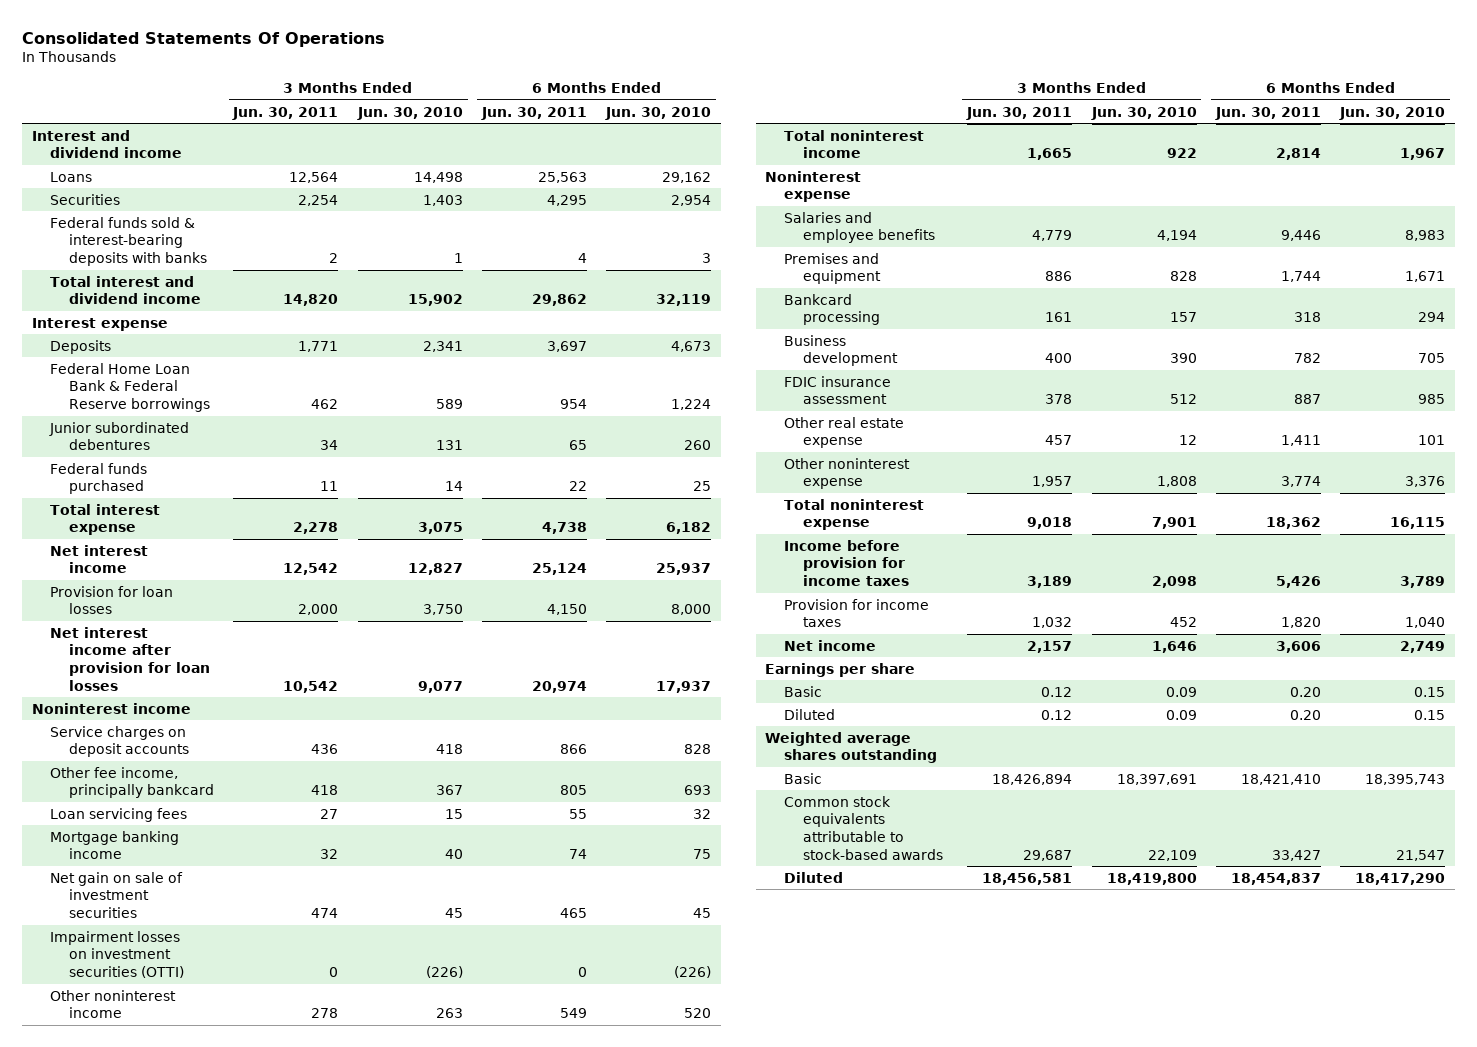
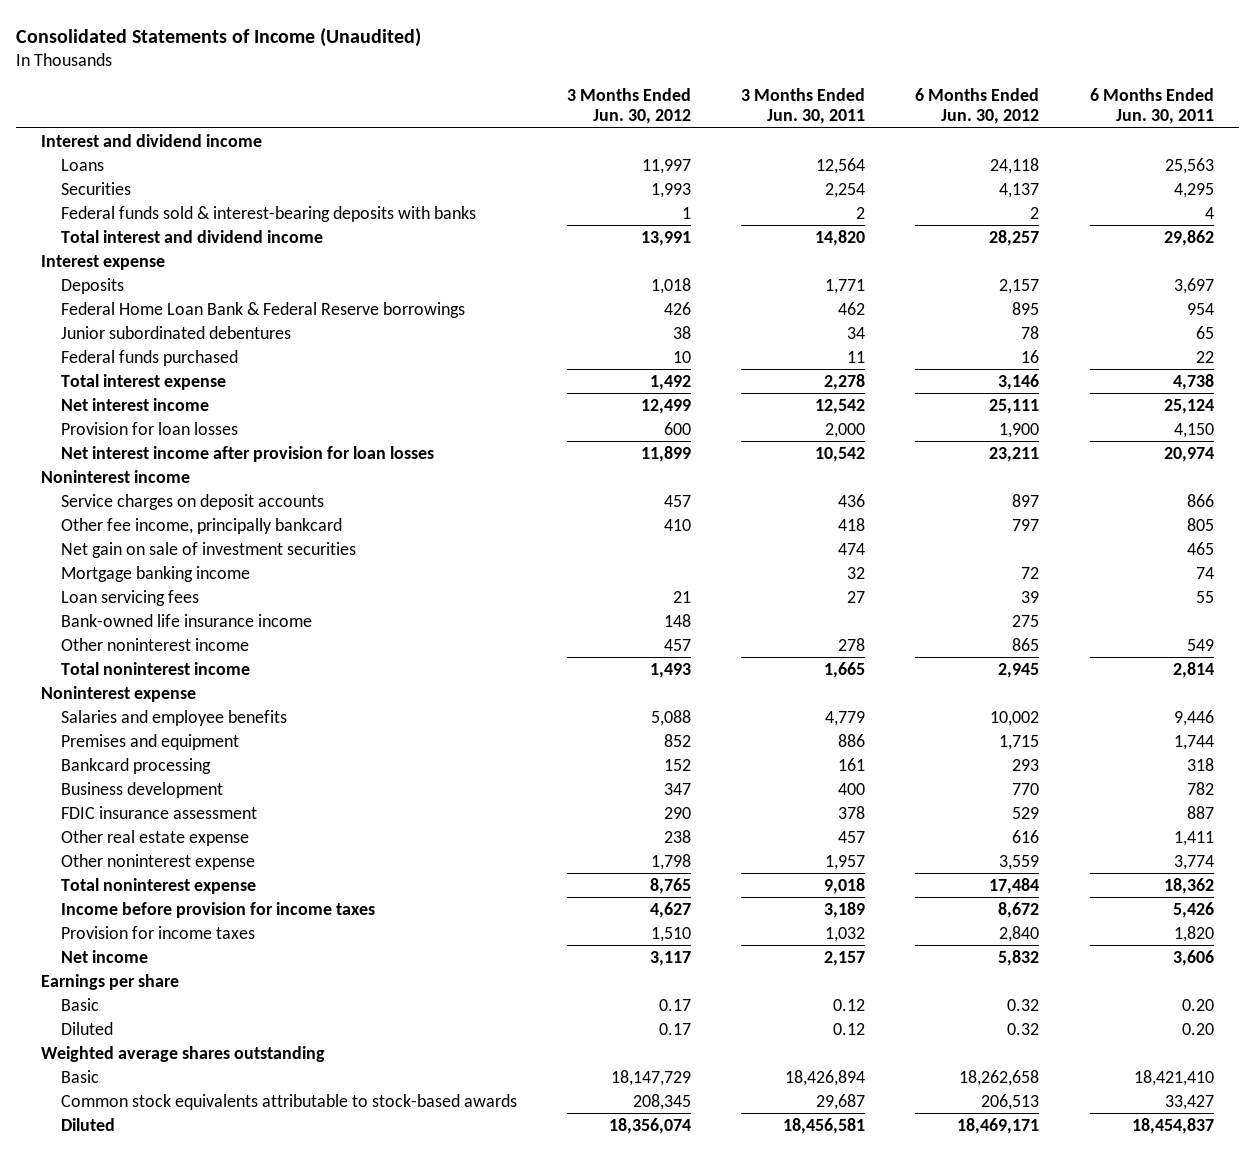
[21,31,385,47] Consolidated Statements Of Operations -> [16,27,422,47] Consolidated Statements of Income (Unaudited)
[356,106,463,120] Jun. 30, 2010 -> none
[605,106,712,120] Jun. 30, 2010 -> none
none -> [567,88,692,125] 3 Months Ended Jun. 30, 2012
none -> [915,88,1040,125] 6 Months Ended Jun. 30, 2012
[50,930,185,979] Impairment losses on investment securities (OTTI) -> none
[50,830,180,860] Mortgage banking income -> [61,565,251,582] Mortgage banking income
[50,807,188,822] Loan servicing fees -> [61,589,200,606] Loan servicing fees
none -> [61,613,313,627] Bank-owned life insurance income

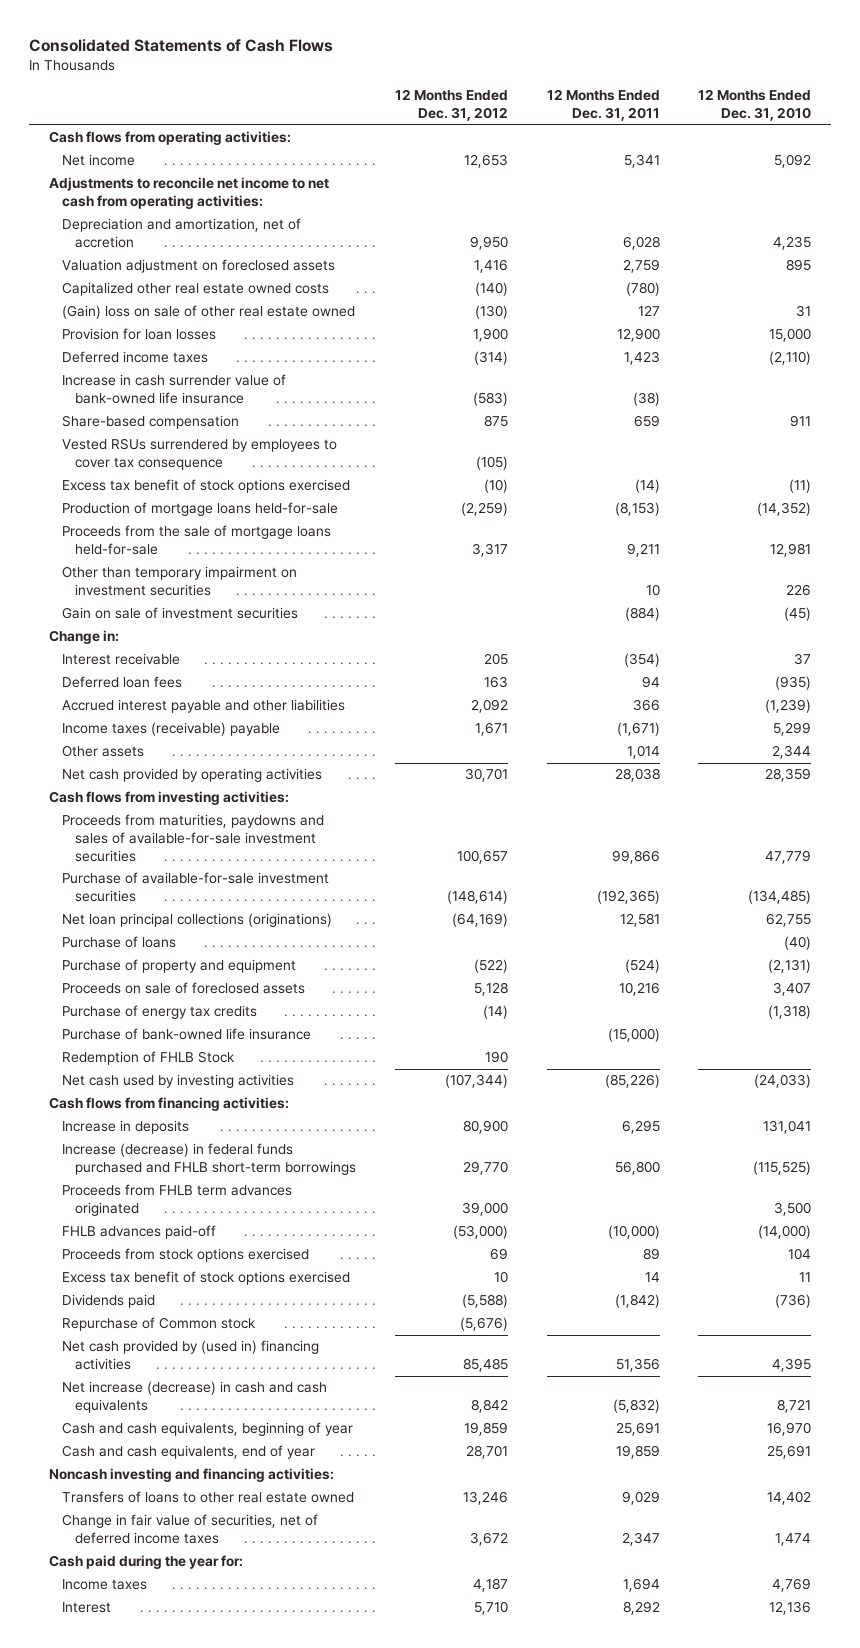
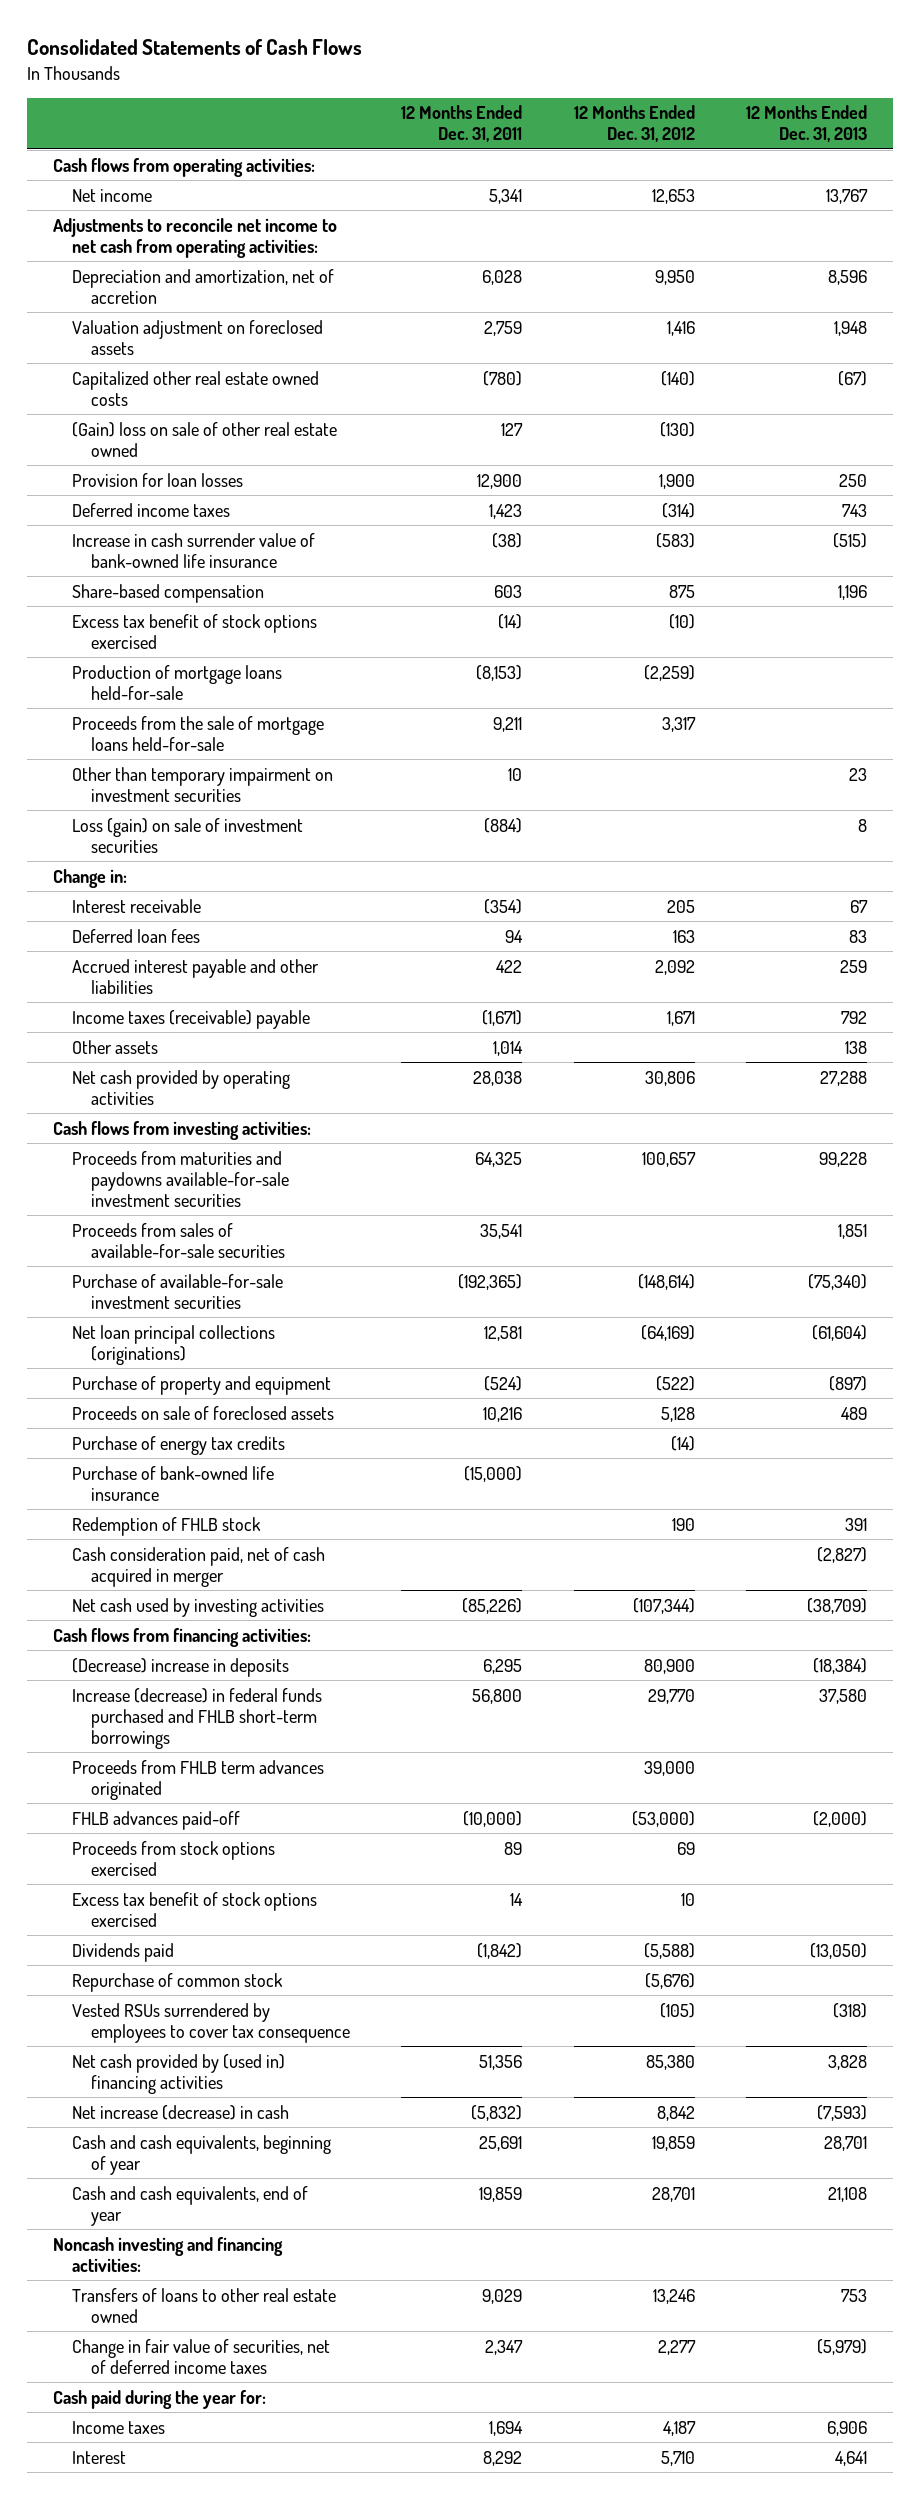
[698,89,812,122] 12 Months Ended Dec. 31, 2010 -> none
none -> [746,105,868,143] 12 Months Ended Dec. 31, 2013
[633,415,660,428] 659 -> [494,584,523,598] 603
[61,607,298,620] Gain on sale of investment securities -> [71,817,303,853] Loss (gain) on sale of investment securities
[632,699,660,712] 366 -> [496,959,523,973] 422
[465,768,509,783] 30,701 -> [644,1070,695,1086] 30,806
[61,814,324,862] Proceeds from maturities, paydowns and sales of available-for-sale investment securities -> [71,1150,289,1207] Proceeds from maturities and paydowns available-for-sale investment securities
[611,849,660,864] 99,866 -> [475,1151,523,1167] 64,325
none -> [71,1222,285,1258] Proceeds from sales of available-for-sale securities
[61,936,176,949] Purchase of loans -> none
[61,1051,235,1066] Redemption of FHLB Stock -> [71,1516,261,1536] Redemption of FHLB stock
none -> [71,1546,325,1587] Cash consideration paid, net of cash acquired in merger
[61,1120,189,1135] Increase in deposits -> [71,1657,289,1677] (Decrease) increase in deposits
[61,1317,256,1332] Repurchase of Common stock -> [71,1972,283,1992] Repurchase of common stock
[61,438,337,471] Vested RSUs surrendered by employees to cover tax consequence -> [71,2002,350,2043] Vested RSUs surrendered by employees to cover tax consequence
[463,1358,509,1373] 85,485 -> [645,2054,695,2070] 85,380
[61,1381,327,1414] Net increase (decrease) in cash and cash equivalents -> [71,2104,289,2120] Net increase (decrease) in cash
[470,1532,509,1547] 3,672 -> [657,2339,696,2355] 2,277

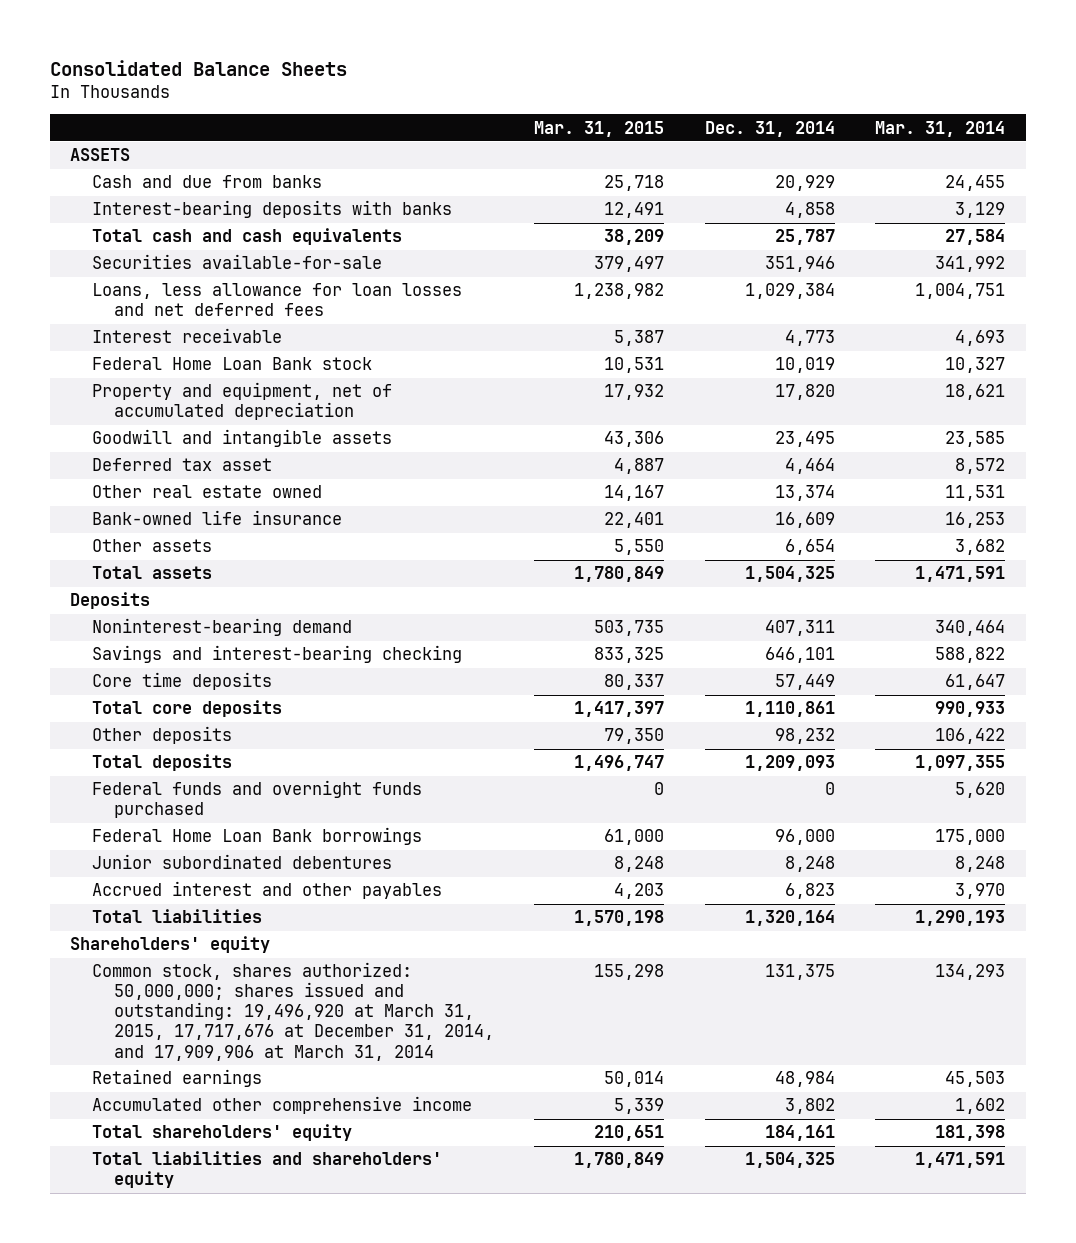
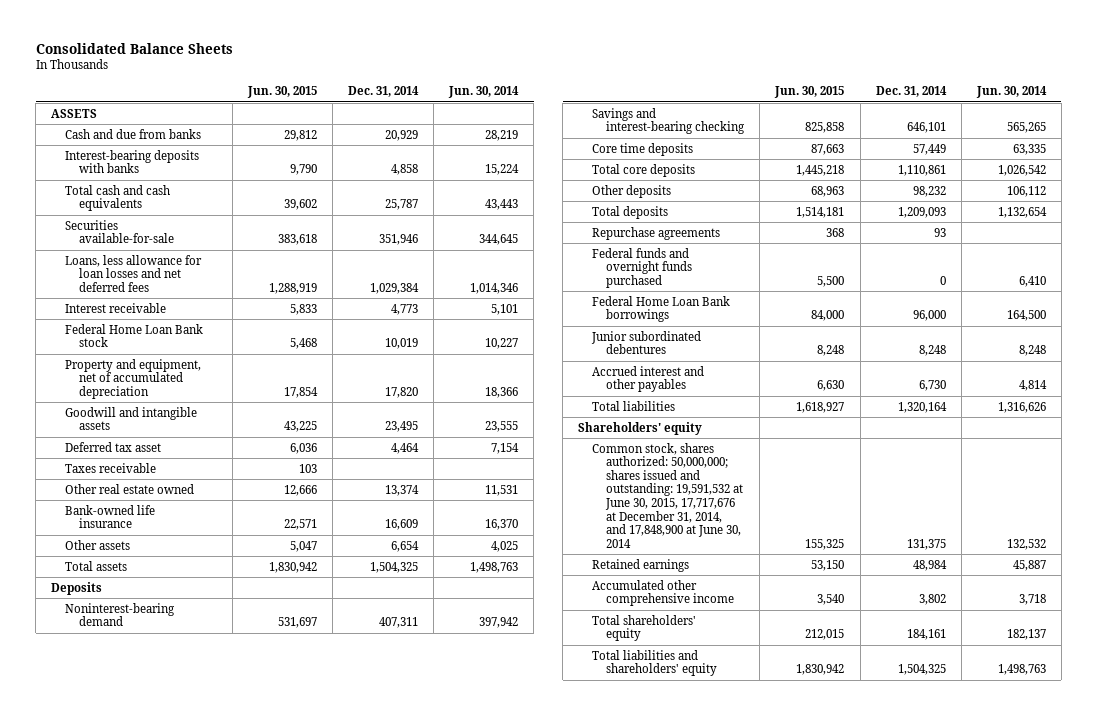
[534,120,665,137] Mar. 31, 2015 -> none
[875,120,1006,137] Mar. 31, 2014 -> none
none -> [247,86,318,99] Jun. 30, 2015
none -> [448,86,520,99] Jun. 30, 2014
none -> [65,462,157,473] Taxes receivable
none -> [592,226,721,240] Repurchase agreements
[784,883,835,900] 6,823 -> [918,380,946,392] 6,730
[91,962,494,1061] Common stock, shares authorized: 50,000,000; shares issued and outstanding: 19,496,920 at March 31, 2015, 17,717,676 at December 31, 2014, and 17,909,906 at March 31, 2014 -> [592,442,744,548] Common stock, shares authorized: 50,000,000; shares issued and outstanding: 19,591,532 at June 30, 2015, 17,717,676 at December 31, 2014, and 17,848,900 at June 30, 2014

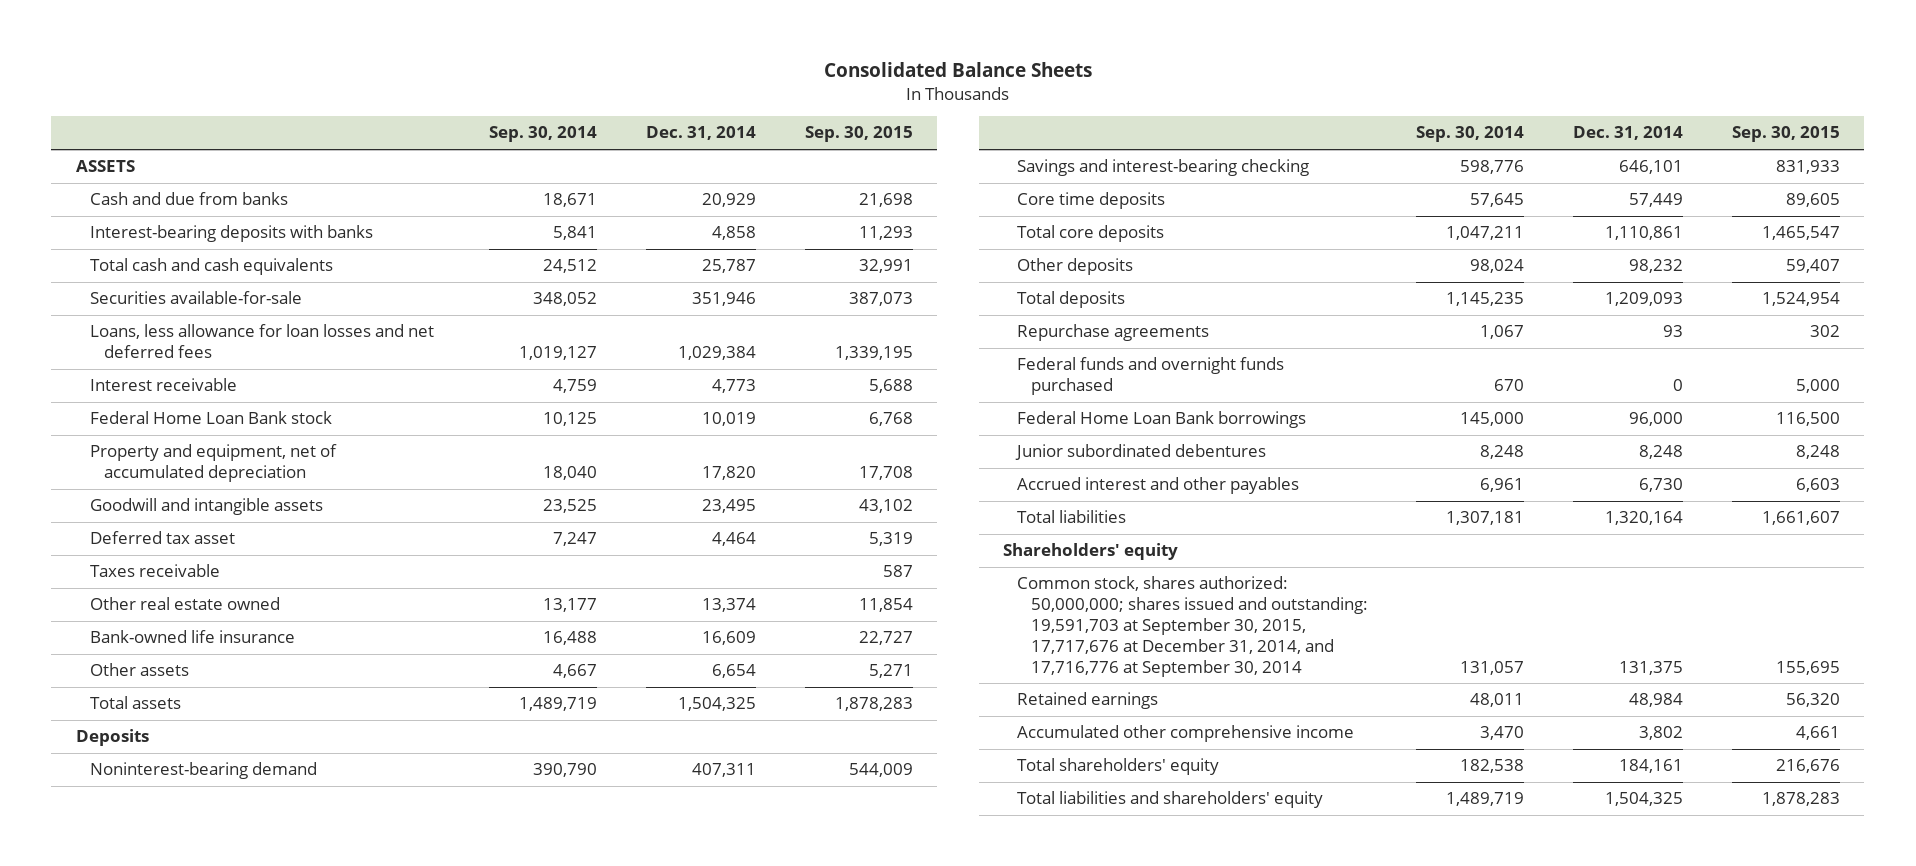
[247,86,318,99] Jun. 30, 2015 -> none
[448,86,520,99] Jun. 30, 2014 -> none
none -> [489,126,598,143] Sep. 30, 2014
none -> [804,126,913,143] Sep. 30, 2015
[592,442,744,548] Common stock, shares authorized: 50,000,000; shares issued and outstanding: 19,591,532 at June 30, 2015, 17,717,676 at December 31, 2014, and 17,848,900 at June 30, 2014 -> [1016,576,1368,677] Common stock, shares authorized: 50,000,000; shares issued and outstanding: 19,591,703 at September 30, 2015, 17,717,676 at December 31, 2014, and 17,716,776 at September 30, 2014

